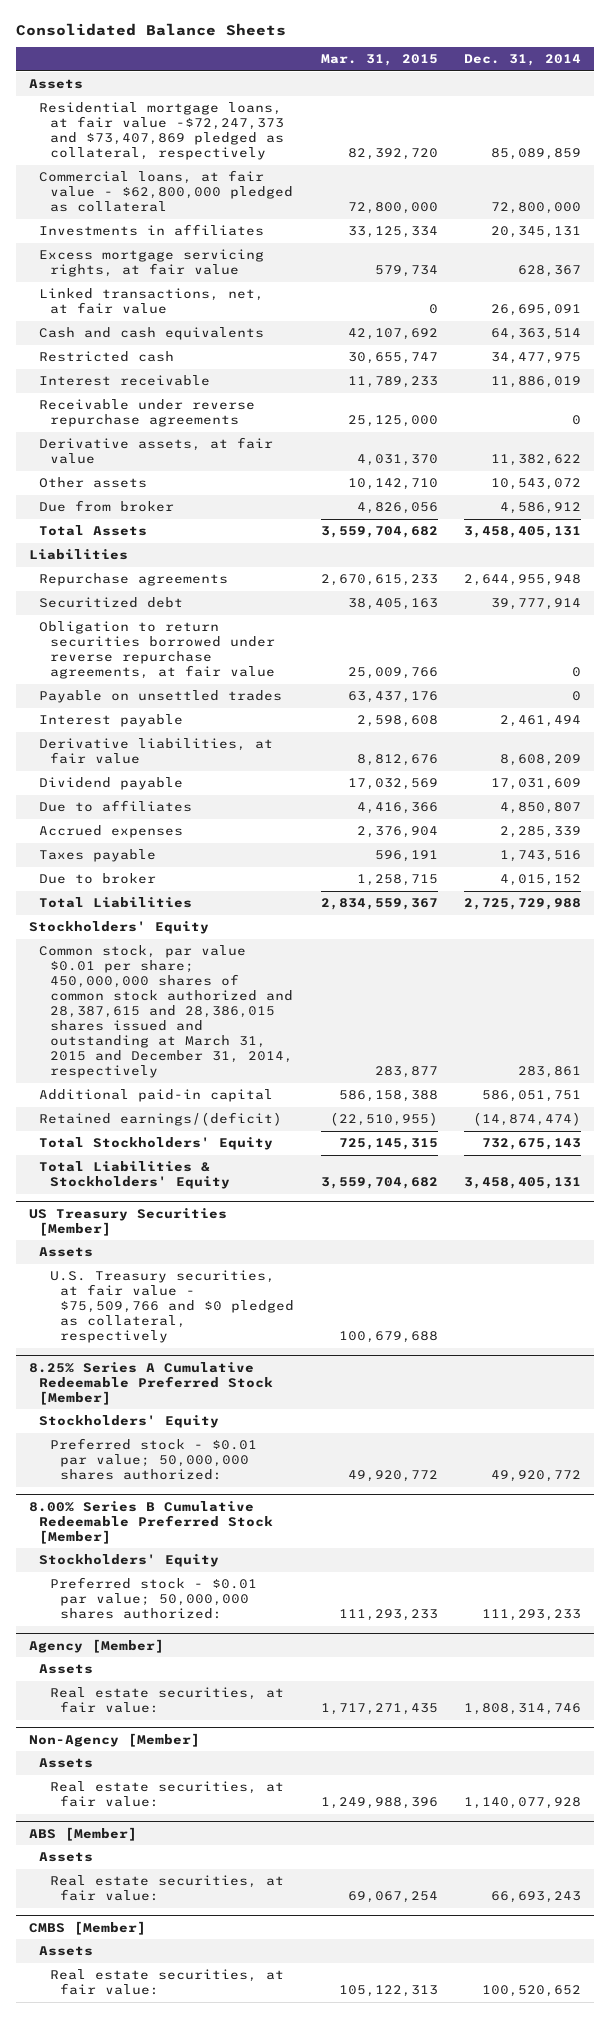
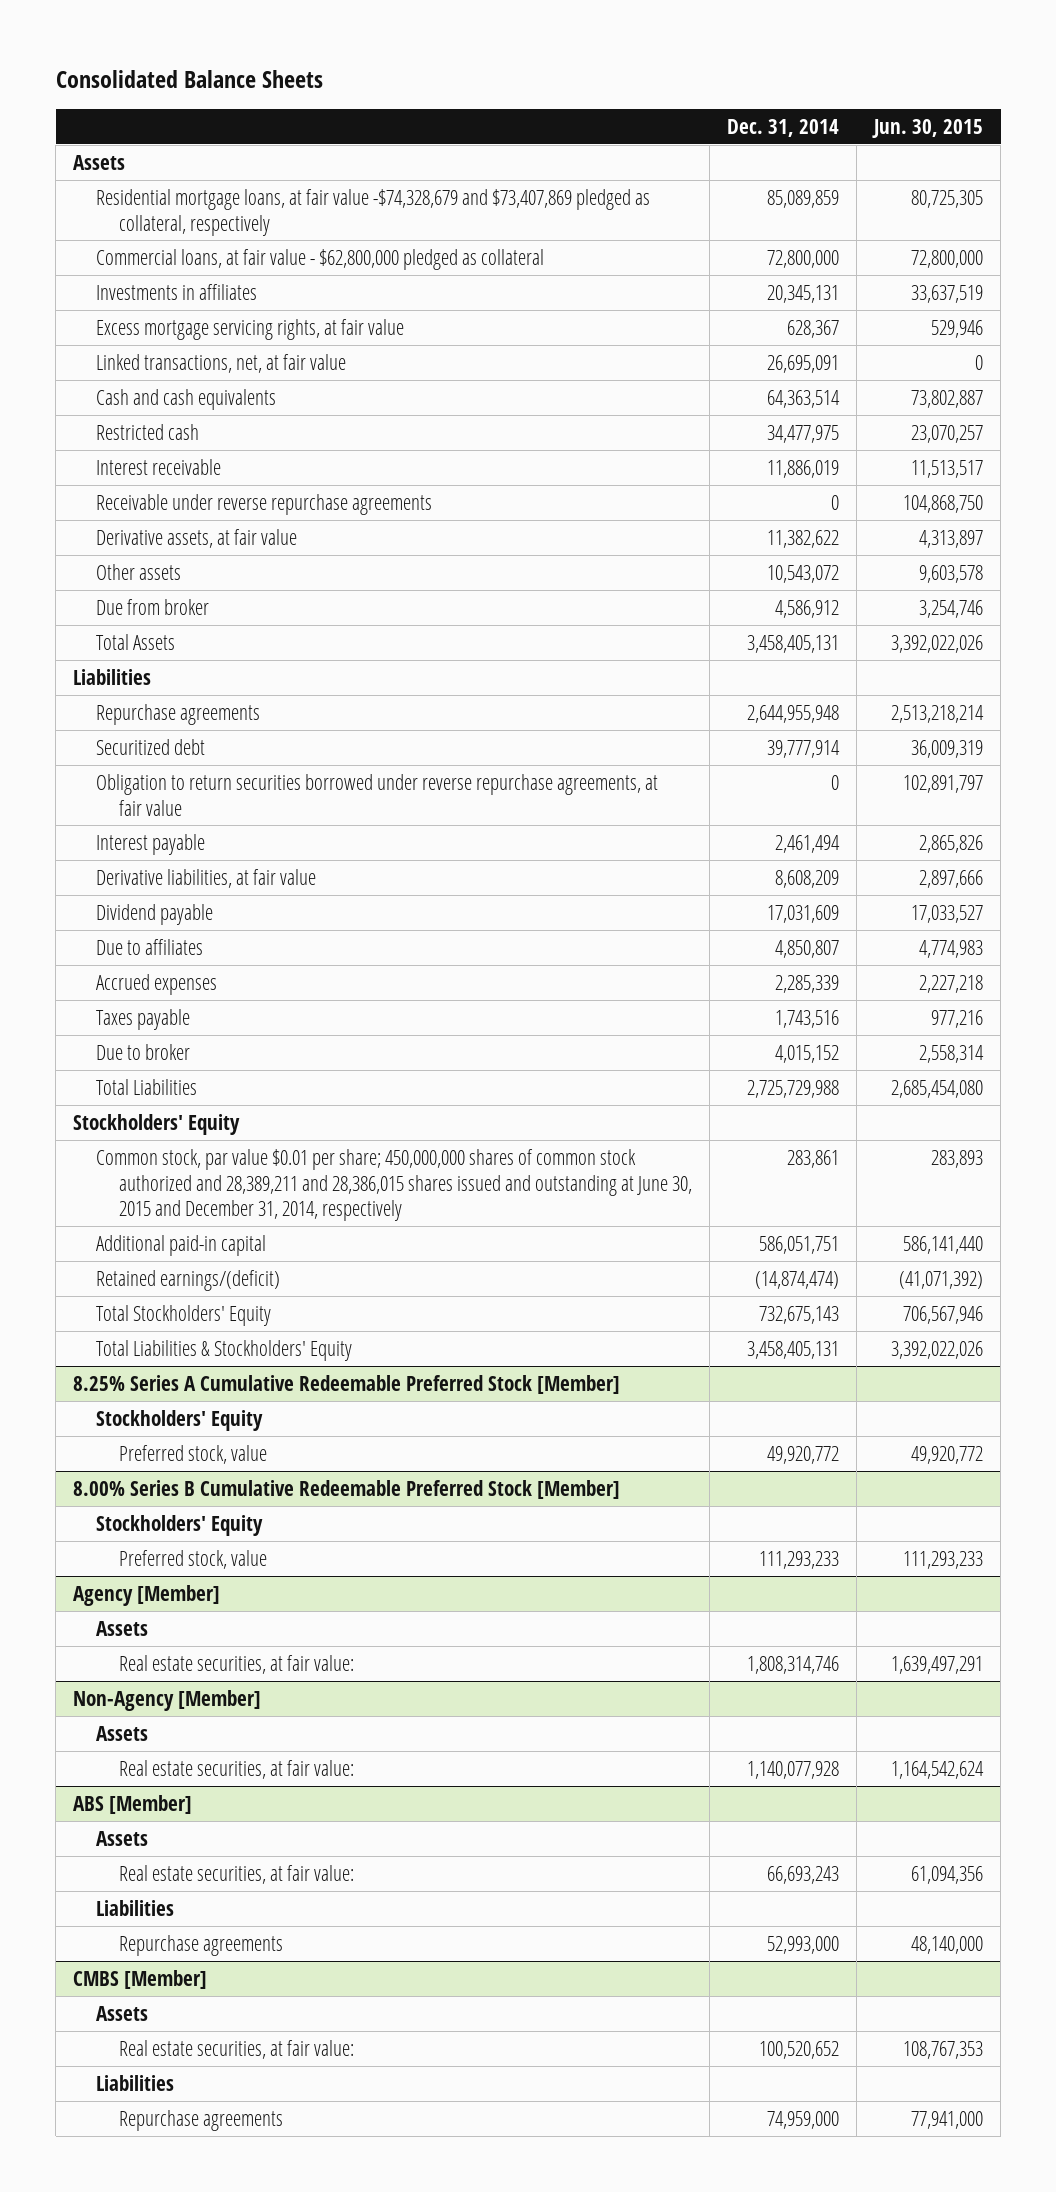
[320,54,438,67] Mar. 31, 2015 -> none
none -> [872,118,984,138] Jun. 30, 2015
[39,102,284,161] Residential mortgage loans, at fair value -$72,247,373 and $73,407,869 pledged as collateral, respectively -> [95,188,650,236] Residential mortgage loans, at fair value -$74,328,679 and $73,407,869 pledged as collateral, respectively
[39,690,283,704] Payable on unsettled trades -> none
[39,945,293,1079] Common stock, par value $0.01 per share; 450,000,000 shares of common stock authorized and 28,387,615 and 28,386,015 shares issued and outstanding at March 31, 2015 and December 31, 2014, respectively -> [95,1148,692,1222] Common stock, par value $0.01 per share; 450,000,000 shares of common stock authorized and 28,389,211 and 28,386,015 shares issued and outstanding at June 30, 2015 and December 31, 2014, respectively
[28,1207,227,1236] US Treasury Securities [Member] -> none
[39,1247,94,1258] Assets -> none
[49,1270,295,1344] U.S. Treasury securities, at fair value - $75,509,766 and $0 pledged as collateral, respectively -> none
[49,1438,257,1481] Preferred stock - $0.01 par value; 50,000,000 shares authorized: -> [118,1444,267,1464] Preferred stock, value
[49,1577,257,1620] Preferred stock - $0.01 par value; 50,000,000 shares authorized: -> [118,1549,267,1569] Preferred stock, value
none -> [95,1899,174,1916] Liabilities
none -> [118,1934,283,1956] Repurchase agreements
none -> [95,2074,174,2091] Liabilities
none -> [118,2109,283,2131] Repurchase agreements

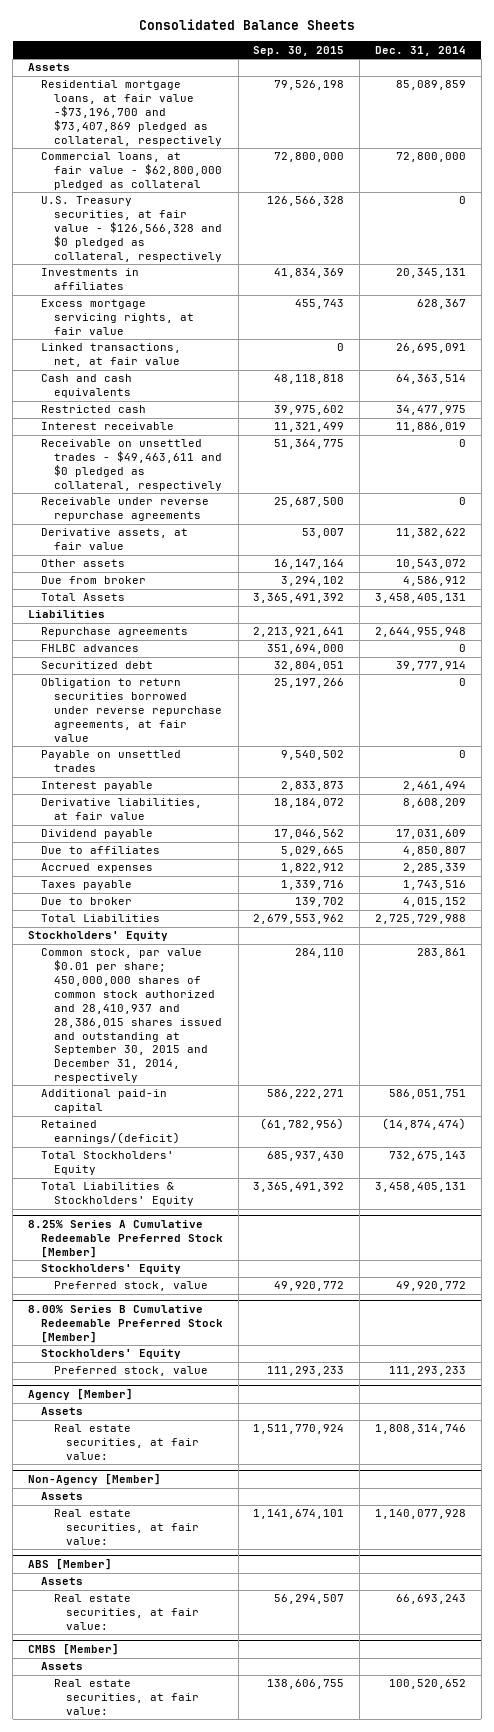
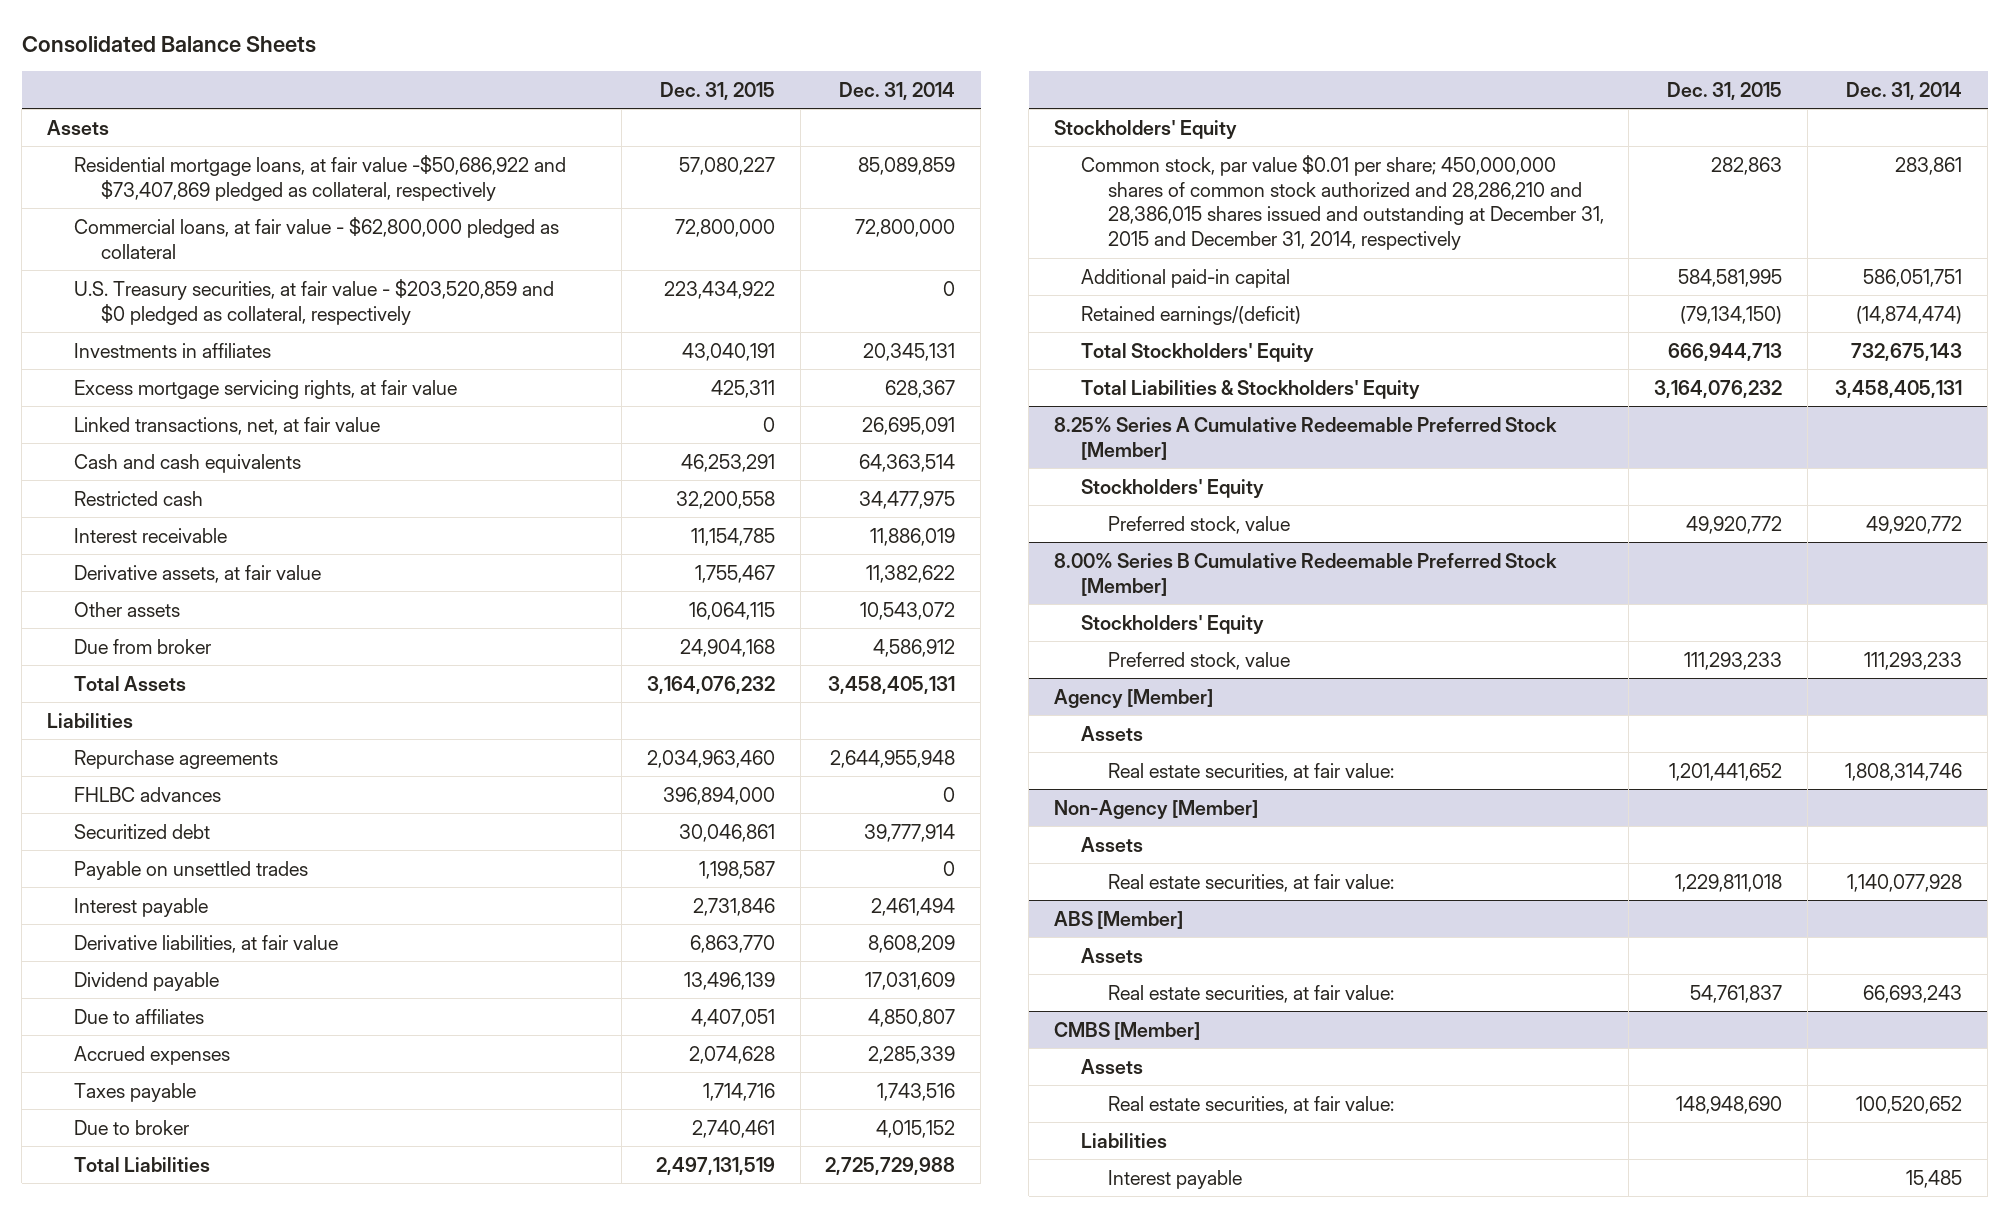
[253,45,345,56] Sep. 30, 2015 -> none
none -> [660,81,776,100] Dec. 31, 2015
[40,80,222,146] Residential mortgage loans, at fair value -$73,196,700 and $73,407,869 pledged as collateral, respectively -> [73,154,566,201] Residential mortgage loans, at fair value -$50,686,922 and $73,407,869 pledged as collateral, respectively
[40,196,222,262] U.S. Treasury securities, at fair value - $126,566,328 and $0 pledged as collateral, respectively -> [73,278,554,325] U.S. Treasury securities, at fair value - $203,520,859 and $0 pledged as collateral, respectively
[40,439,222,492] Receivable on unsettled trades - $49,463,611 and $0 pledged as collateral, respectively -> none
[40,497,209,522] Receivable under reverse repurchase agreements -> none
[40,678,222,742] Obligation to return securities borrowed under reverse repurchase agreements, at fair value -> none
[40,948,222,1084] Common stock, par value $0.01 per share; 450,000,000 shares of common stock authorized and 28,410,937 and 28,386,015 shares issued and outstanding at September 30, 2015 and December 31, 2014, respectively -> [1080,154,1604,251] Common stock, par value $0.01 per share; 450,000,000 shares of common stock authorized and 28,286,210 and 28,386,015 shares issued and outstanding at December 31, 2015 and December 31, 2014, respectively
none -> [1080,1132,1167,1148] Liabilities
none -> [1107,1169,1242,1189] Interest payable

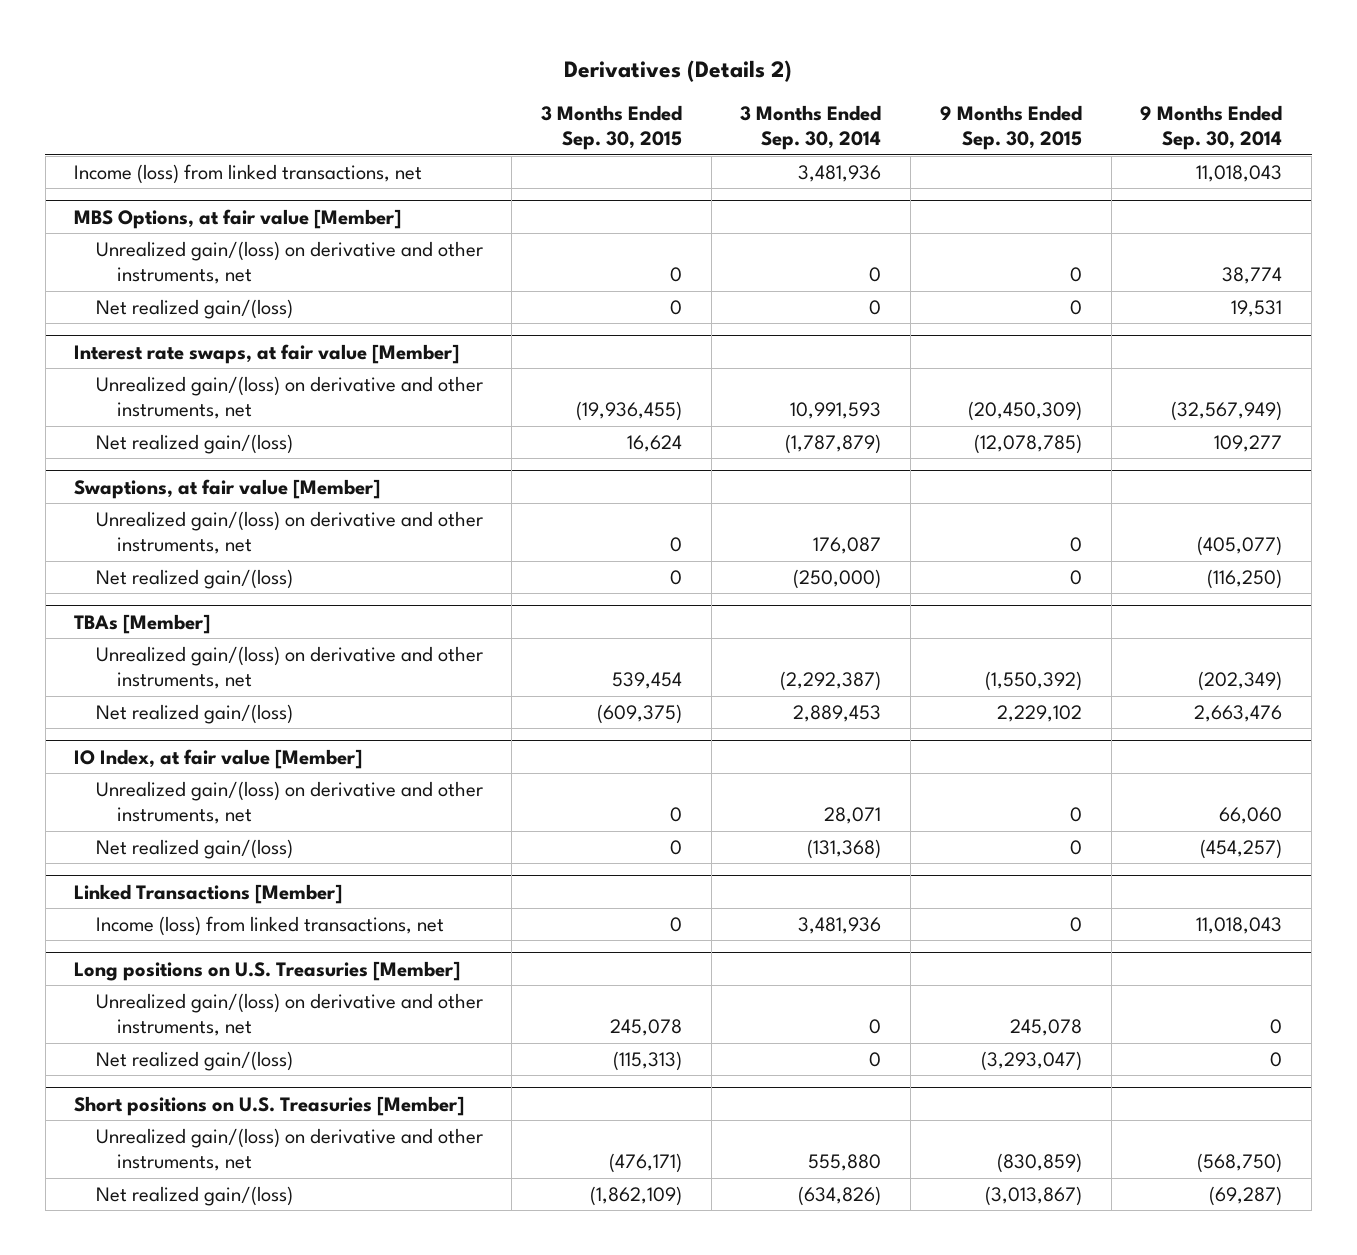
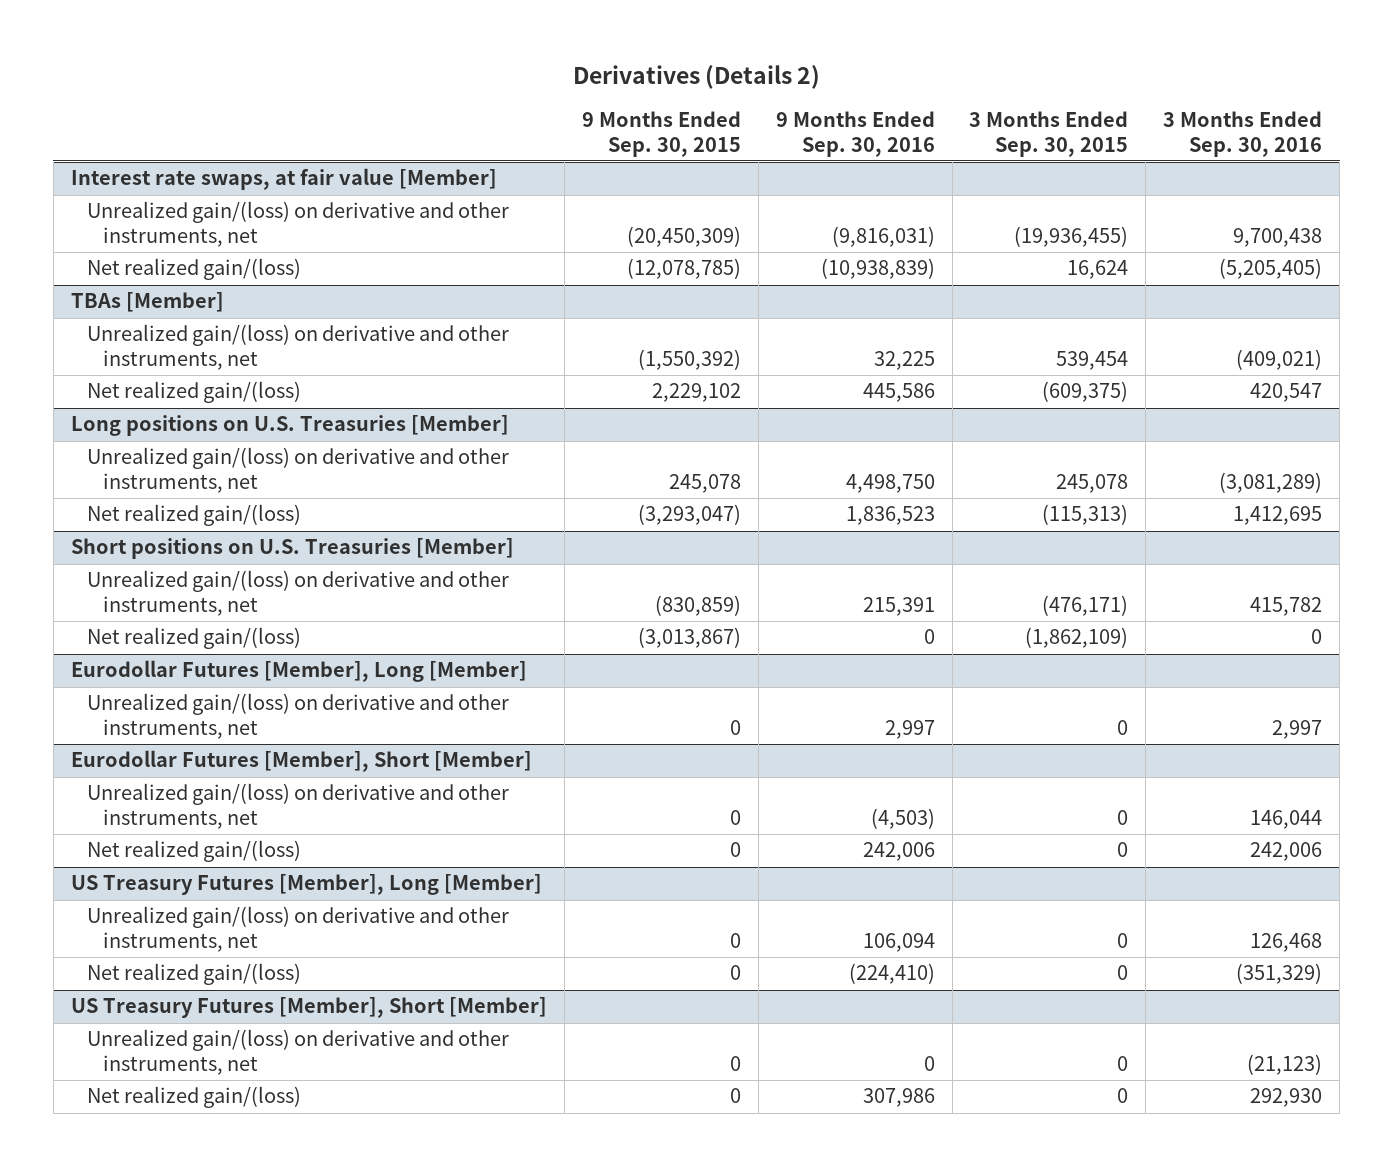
[740,104,882,151] 3 Months Ended Sep. 30, 2014 -> none
[1140,104,1283,151] 9 Months Ended Sep. 30, 2014 -> none
none -> [775,111,935,157] 9 Months Ended Sep. 30, 2016
none -> [1163,111,1323,157] 3 Months Ended Sep. 30, 2016
[74,163,423,184] Income (loss) from linked transactions, net -> none
[74,208,402,229] MBS Options, at fair value [Member] -> none
[95,240,483,285] Unrealized gain/(loss) on derivative and other instruments, net -> none
[95,298,293,319] Net realized gain/(loss) -> none
[74,478,381,499] Swaptions, at fair value [Member] -> none
[95,510,483,555] Unrealized gain/(loss) on derivative and other instruments, net -> none
[95,568,293,589] Net realized gain/(loss) -> none
[74,748,363,769] IO Index, at fair value [Member] -> none
[95,780,483,825] Unrealized gain/(loss) on derivative and other instruments, net -> none
[95,838,293,859] Net realized gain/(loss) -> none
[74,883,343,904] Linked Transactions [Member] -> none
[95,915,444,936] Income (loss) from linked transactions, net -> none
none -> [70,660,527,683] Eurodollar Futures [Member], Long [Member]
none -> [86,693,509,740] Unrealized gain/(loss) on derivative and other instruments, net
none -> [70,750,532,773] Eurodollar Futures [Member], Short [Member]
none -> [86,783,509,830] Unrealized gain/(loss) on derivative and other instruments, net
none -> [86,840,301,863] Net realized gain/(loss)
none -> [70,874,542,896] US Treasury Futures [Member], Long [Member]
none -> [86,906,509,953] Unrealized gain/(loss) on derivative and other instruments, net
none -> [86,963,301,986] Net realized gain/(loss)
none -> [70,997,547,1019] US Treasury Futures [Member], Short [Member]
none -> [86,1029,509,1076] Unrealized gain/(loss) on derivative and other instruments, net
none -> [86,1086,301,1109] Net realized gain/(loss)

